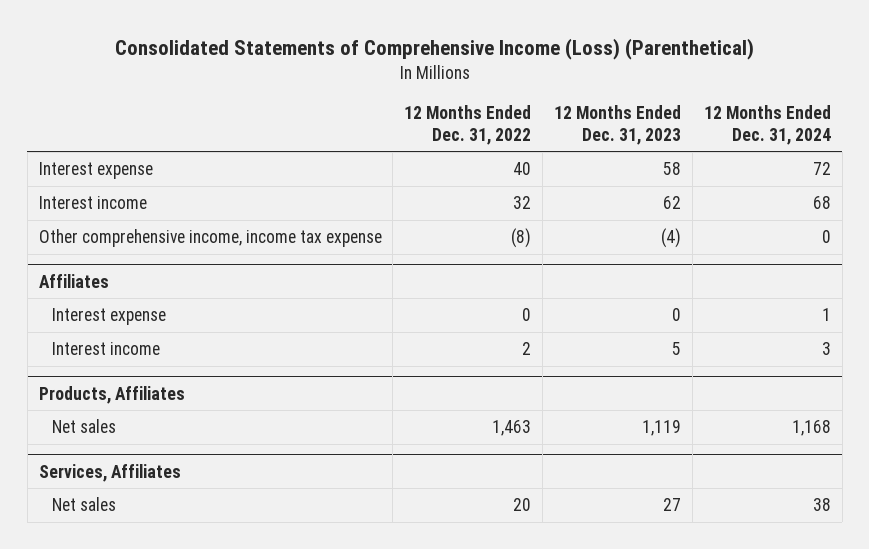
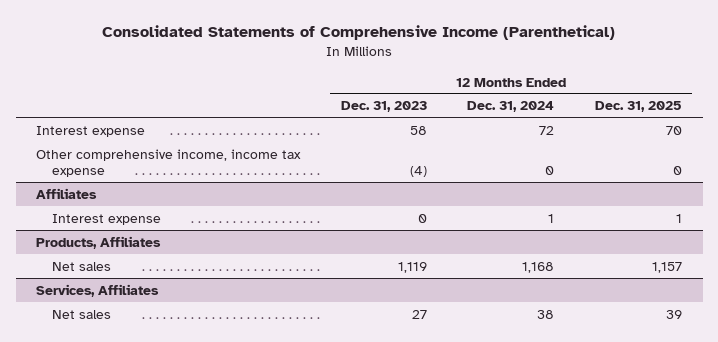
[114,37,754,60] Consolidated Statements of Comprehensive Income (Loss) (Parenthetical) -> [102,25,616,41] Consolidated Statements of Comprehensive Income (Parenthetical)
[404,105,532,145] 12 Months Ended Dec. 31, 2022 -> none
none -> [595,101,683,113] Dec. 31, 2025
[38,196,147,210] Interest income -> none
[52,342,161,356] Interest income -> none

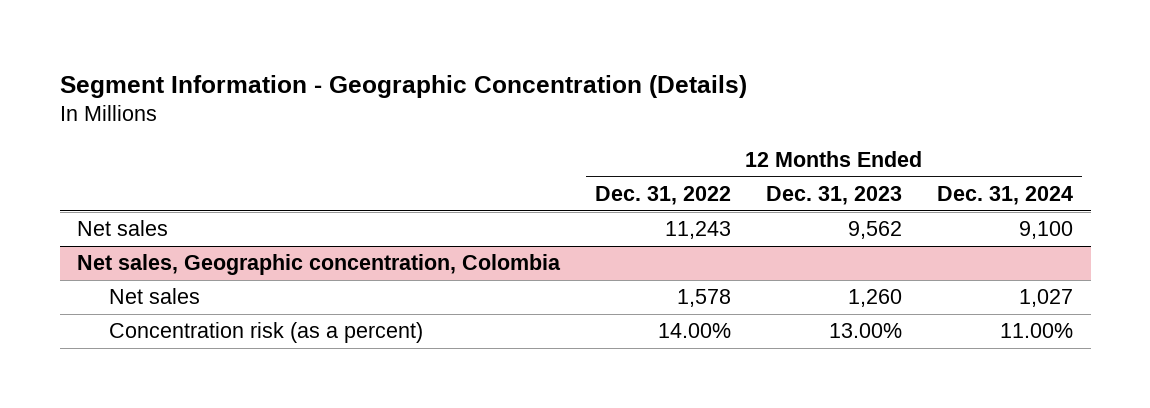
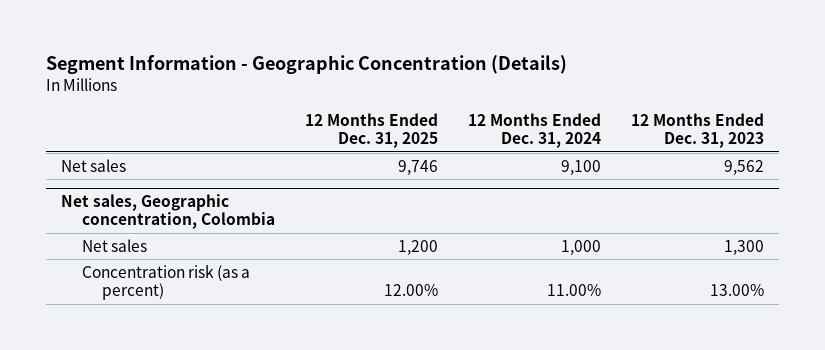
[595,186,732,206] Dec. 31, 2022 -> none
none -> [304,112,438,149] 12 Months Ended Dec. 31, 2025
[848,289,903,308] 1,260 -> [723,239,764,255] 1,300
[1019,289,1074,308] 1,027 -> [560,239,601,255] 1,000

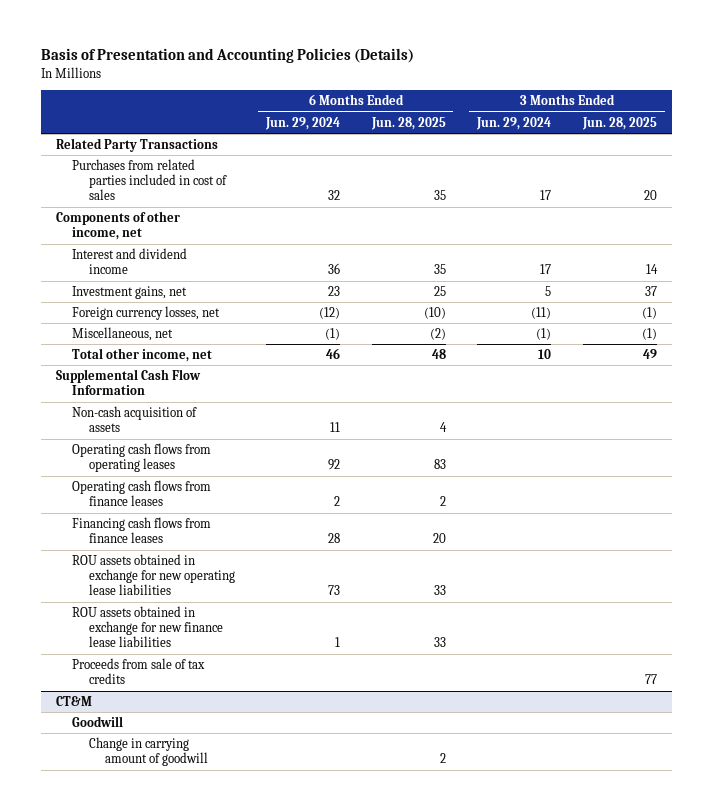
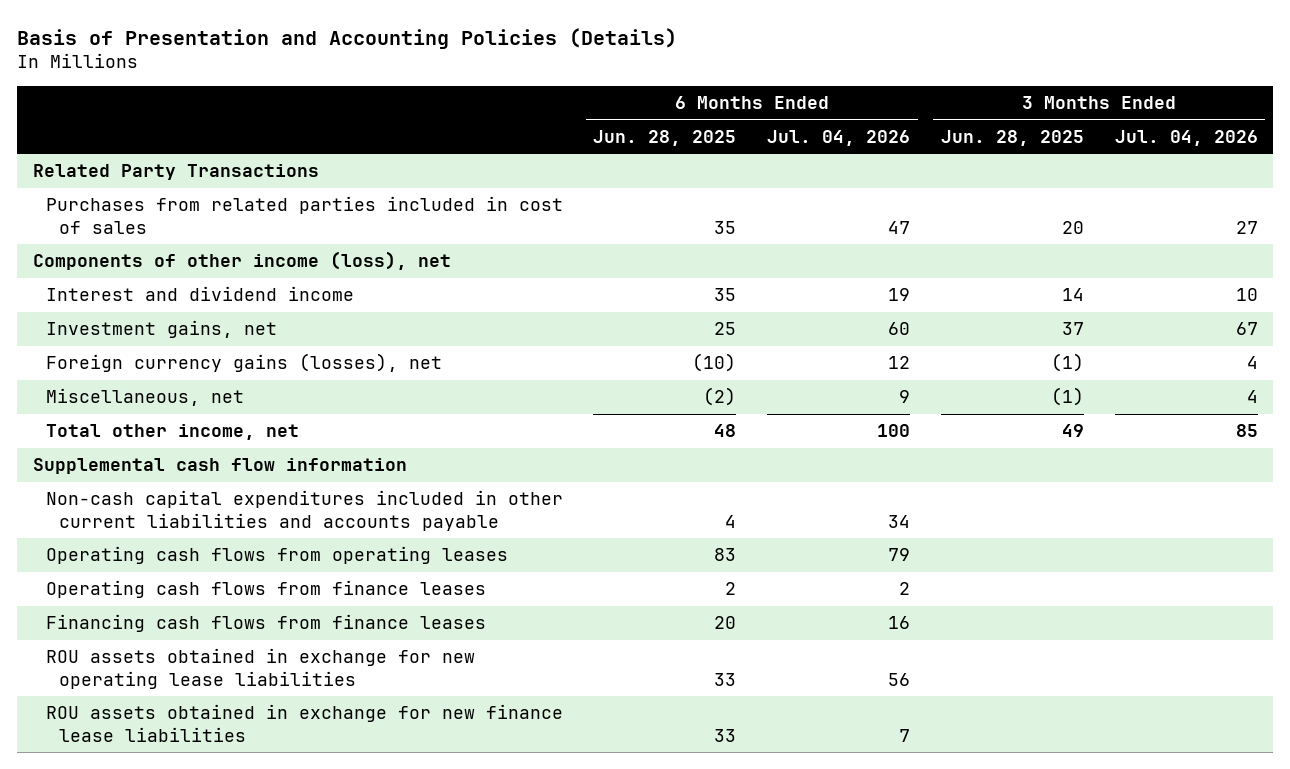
[265,116,341,130] Jun. 29, 2024 -> none
[476,116,552,130] Jun. 29, 2024 -> none
none -> [767,129,911,146] Jul. 04, 2026
none -> [1114,129,1258,146] Jul. 04, 2026
[56,211,181,241] Components of other income, net -> [32,251,451,271] Components of other income (loss), net
[72,306,221,321] Foreign currency losses, net -> [45,353,442,373] Foreign currency gains (losses), net
[72,406,198,433] Non-cash acquisition of assets -> none
[56,369,202,396] Supplemental Cash Flow Information -> [32,458,407,475] Supplemental cash flow information
none -> [45,490,563,531] Non-cash capital expenditures included in other current liabilities and accounts payable
[72,658,206,685] Proceeds from sale of tax credits -> none
[56,696,93,707] CT&M -> none
[72,716,124,728] Goodwill -> none
[88,737,208,767] Change in carrying amount of goodwill -> none

